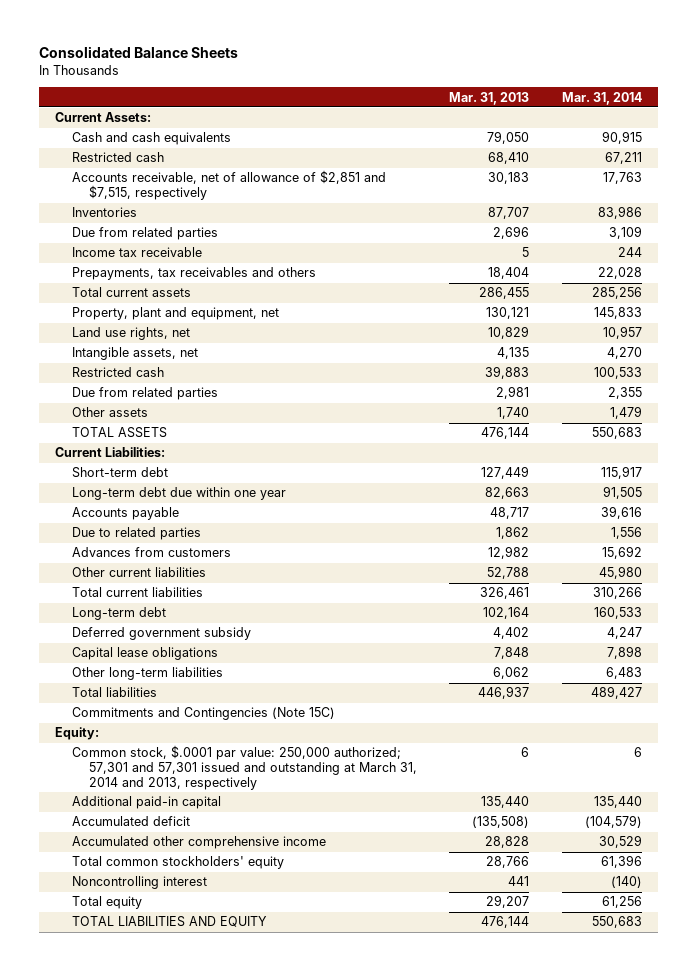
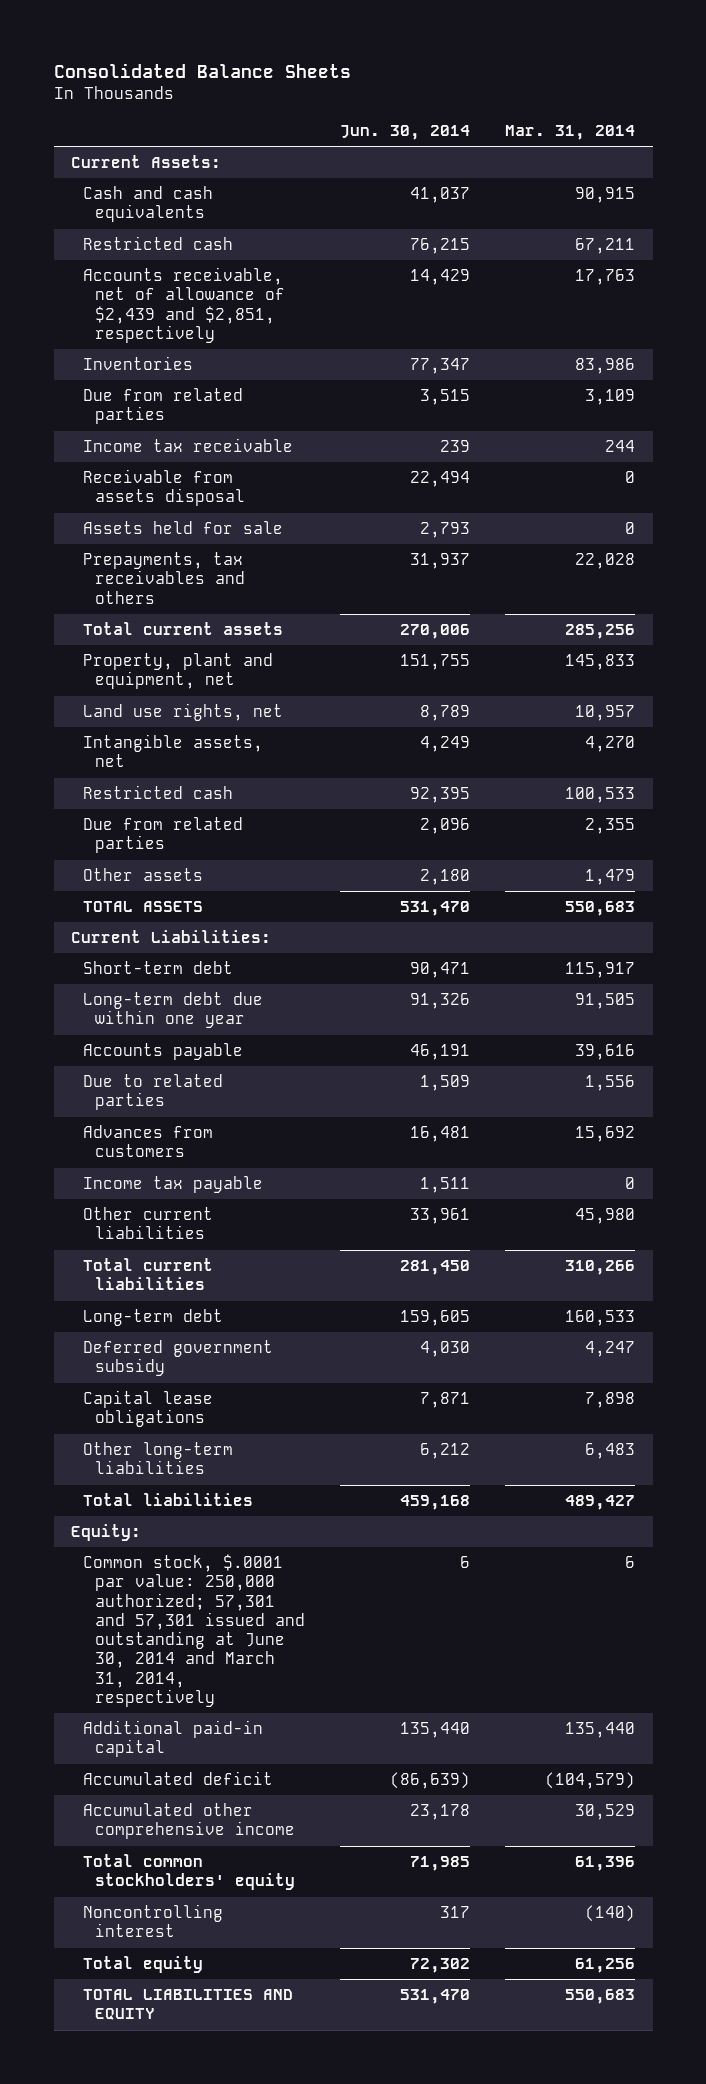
[449,91,530,105] Mar. 31, 2013 -> none
none -> [339,125,470,141] Jun. 30, 2014
[72,170,387,201] Accounts receivable, net of allowance of $2,851 and $7,515, respectively -> [82,267,285,343] Accounts receivable, net of allowance of $2,439 and $2,851, respectively
none -> [82,469,245,507] Receivable from assets disposal
none -> [82,521,283,535] Assets held for sale
none -> [82,1176,263,1194] Income tax payable
[72,707,336,721] Commitments and Contingencies (Note 15C) -> none
[72,745,417,791] Common stock, $.0001 par value: 250,000 authorized; 57,301 and 57,301 issued and outstanding at March 31, 2014 and 2013, respectively -> [82,1554,305,1707] Common stock, $.0001 par value: 250,000 authorized; 57,301 and 57,301 issued and outstanding at June 30, 2014 and March 31, 2014, respectively

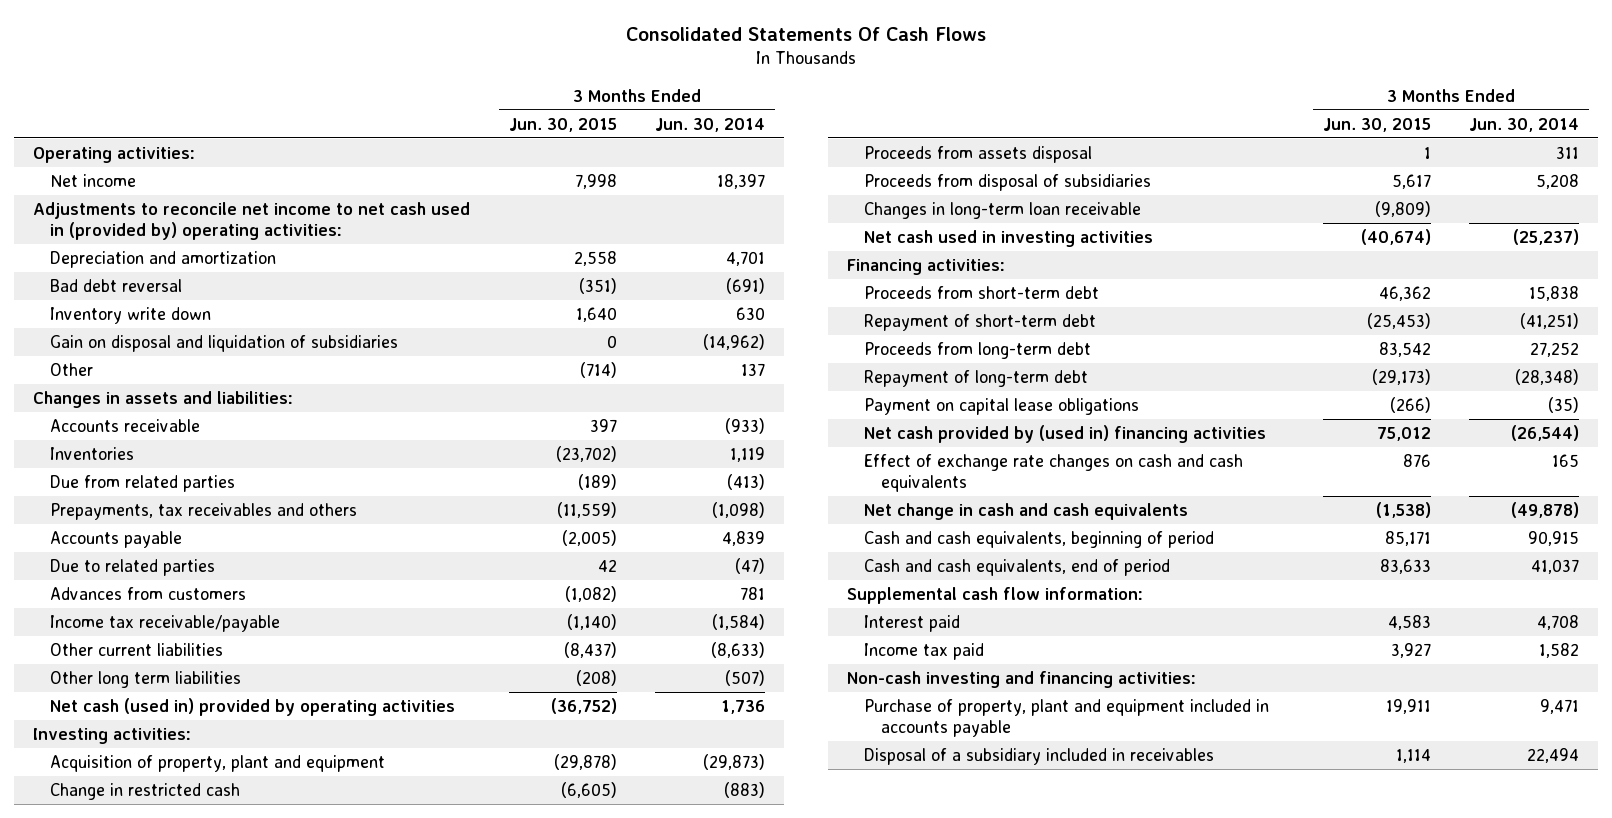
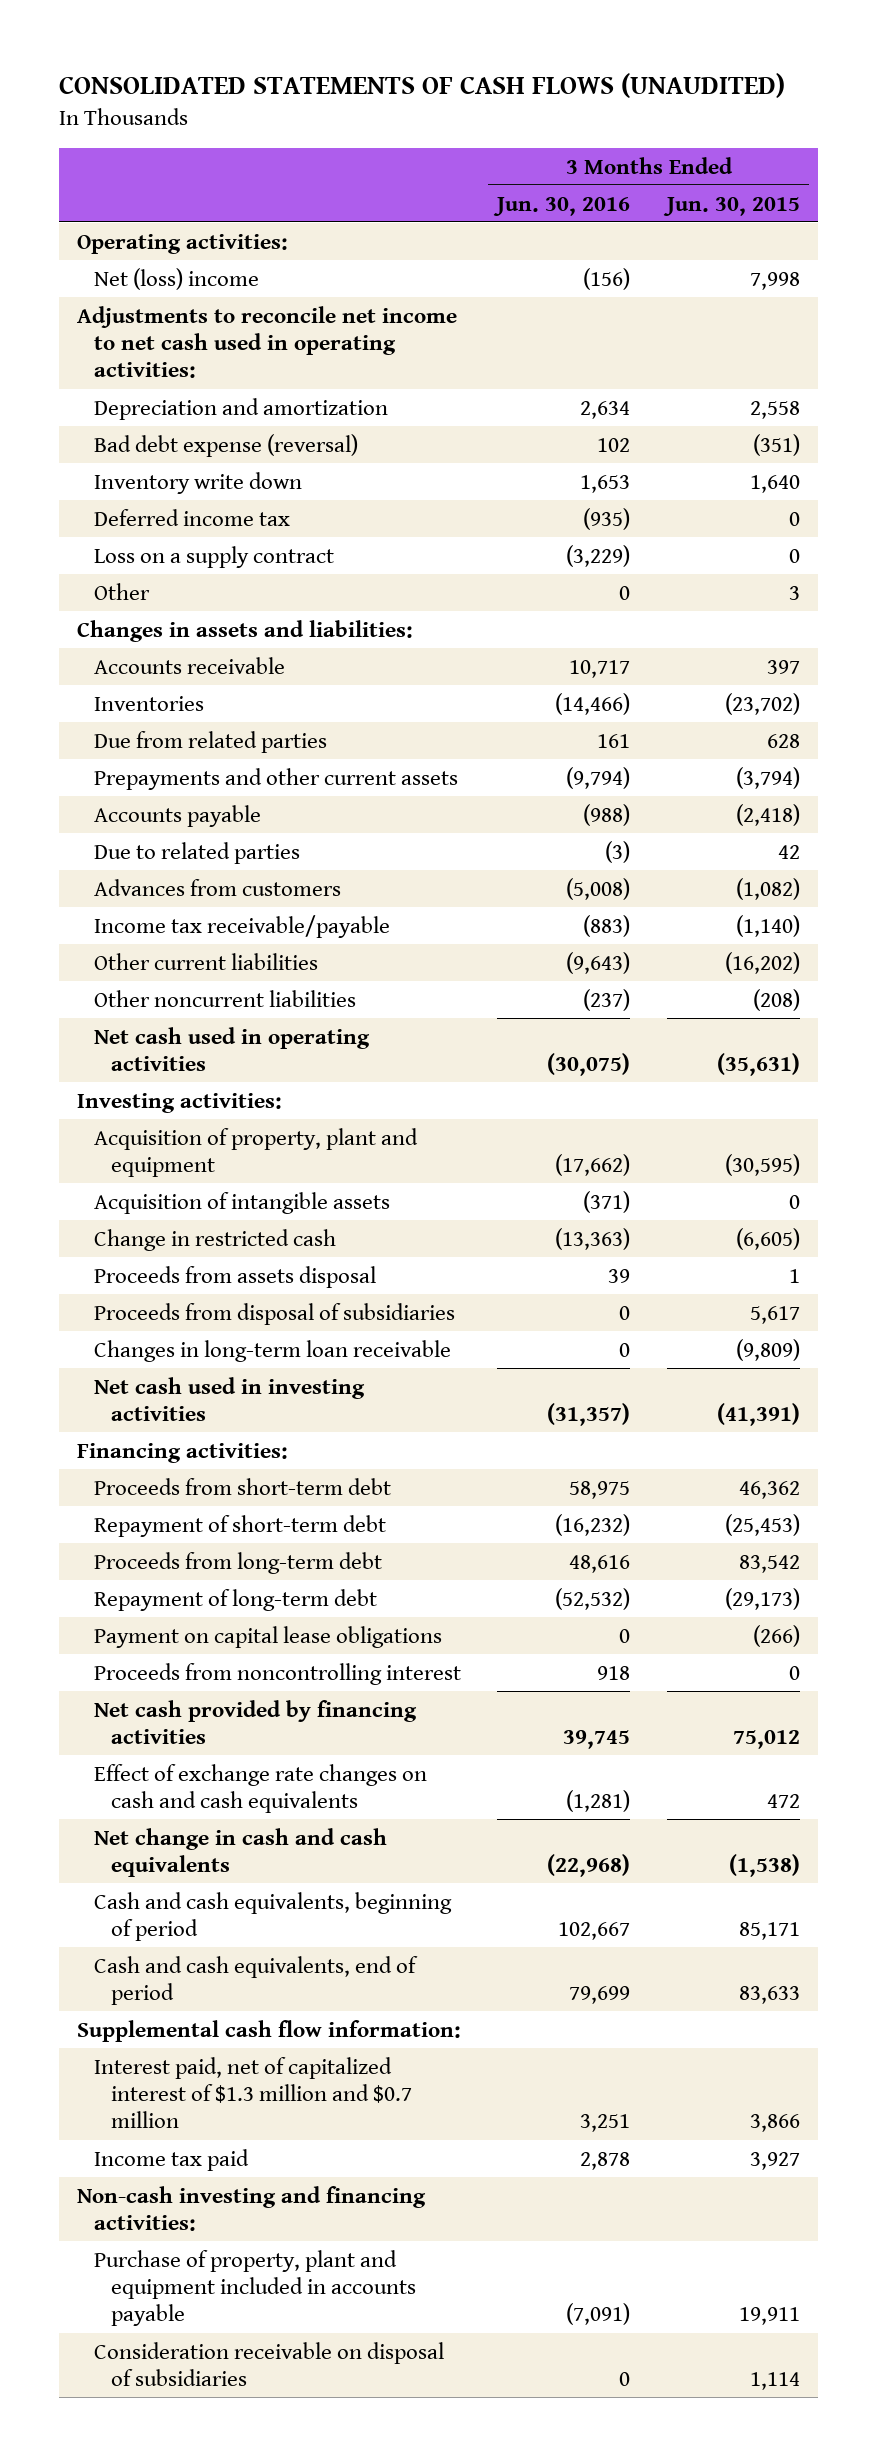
[626,26,987,41] Consolidated Statements Of Cash Flows -> [58,73,785,99] CONSOLIDATED STATEMENTS OF CASH FLOWS (UNAUDITED)
[655,117,766,132] Jun. 30, 2014 -> none
none -> [493,196,631,216] Jun. 30, 2016
[50,173,137,187] Net income -> [93,267,259,290] Net (loss) income
[33,201,471,241] Adjustments to reconcile net income to net cash used in (provided by) operating activities: -> [76,305,457,379] Adjustments to reconcile net income to net cash used in operating activities:
[50,278,183,292] Bad debt reversal -> [93,433,358,457] Bad debt expense (reversal)
[50,334,399,352] Gain on disposal and liquidation of subsidiaries -> none
none -> [93,508,290,526] Deferred income tax
none -> [93,545,334,568] Loss on a supply contract
[579,361,617,378] (714) -> [788,585,800,600] 3
[577,473,617,490] (189) -> [766,733,800,748] 628
[50,502,358,520] Prepayments, tax receivables and others -> [93,767,458,790] Prepayments and other current assets
[556,501,617,518] (11,559) -> [735,766,800,789] (3,794)
[561,529,617,546] (2,005) -> [735,803,800,826] (2,418)
[563,641,617,658] (8,437) -> [724,951,800,974] (16,202)
[50,670,242,688] Other long term liabilities -> [93,989,356,1007] Other noncurrent liabilities
[50,697,456,716] Net cash (used in) provided by operating activities -> [93,1026,370,1071] Net cash used in operating activities
[550,697,617,714] (36,752) -> [716,1052,800,1076] (35,631)
[553,753,617,770] (29,878) -> [724,1153,800,1176] (30,595)
none -> [93,1191,390,1214] Acquisition of intangible assets
[1360,228,1431,245] (40,674) -> [716,1402,800,1426] (41,391)
none -> [93,1662,461,1685] Proceeds from noncontrolling interest
[863,424,1266,443] Net cash provided by (used in) financing activities -> [93,1699,417,1744] Net cash provided by financing activities
[1402,453,1431,467] 876 -> [766,1793,800,1808] 472
[863,614,960,632] Interest paid -> none
none -> [93,2056,412,2129] Interest paid, net of capitalized interest of $1.3 million and $0.7 million
[863,747,1214,765] Disposal of a subsidiary included in receivables -> [93,2341,444,2386] Consideration receivable on disposal of subsidiaries

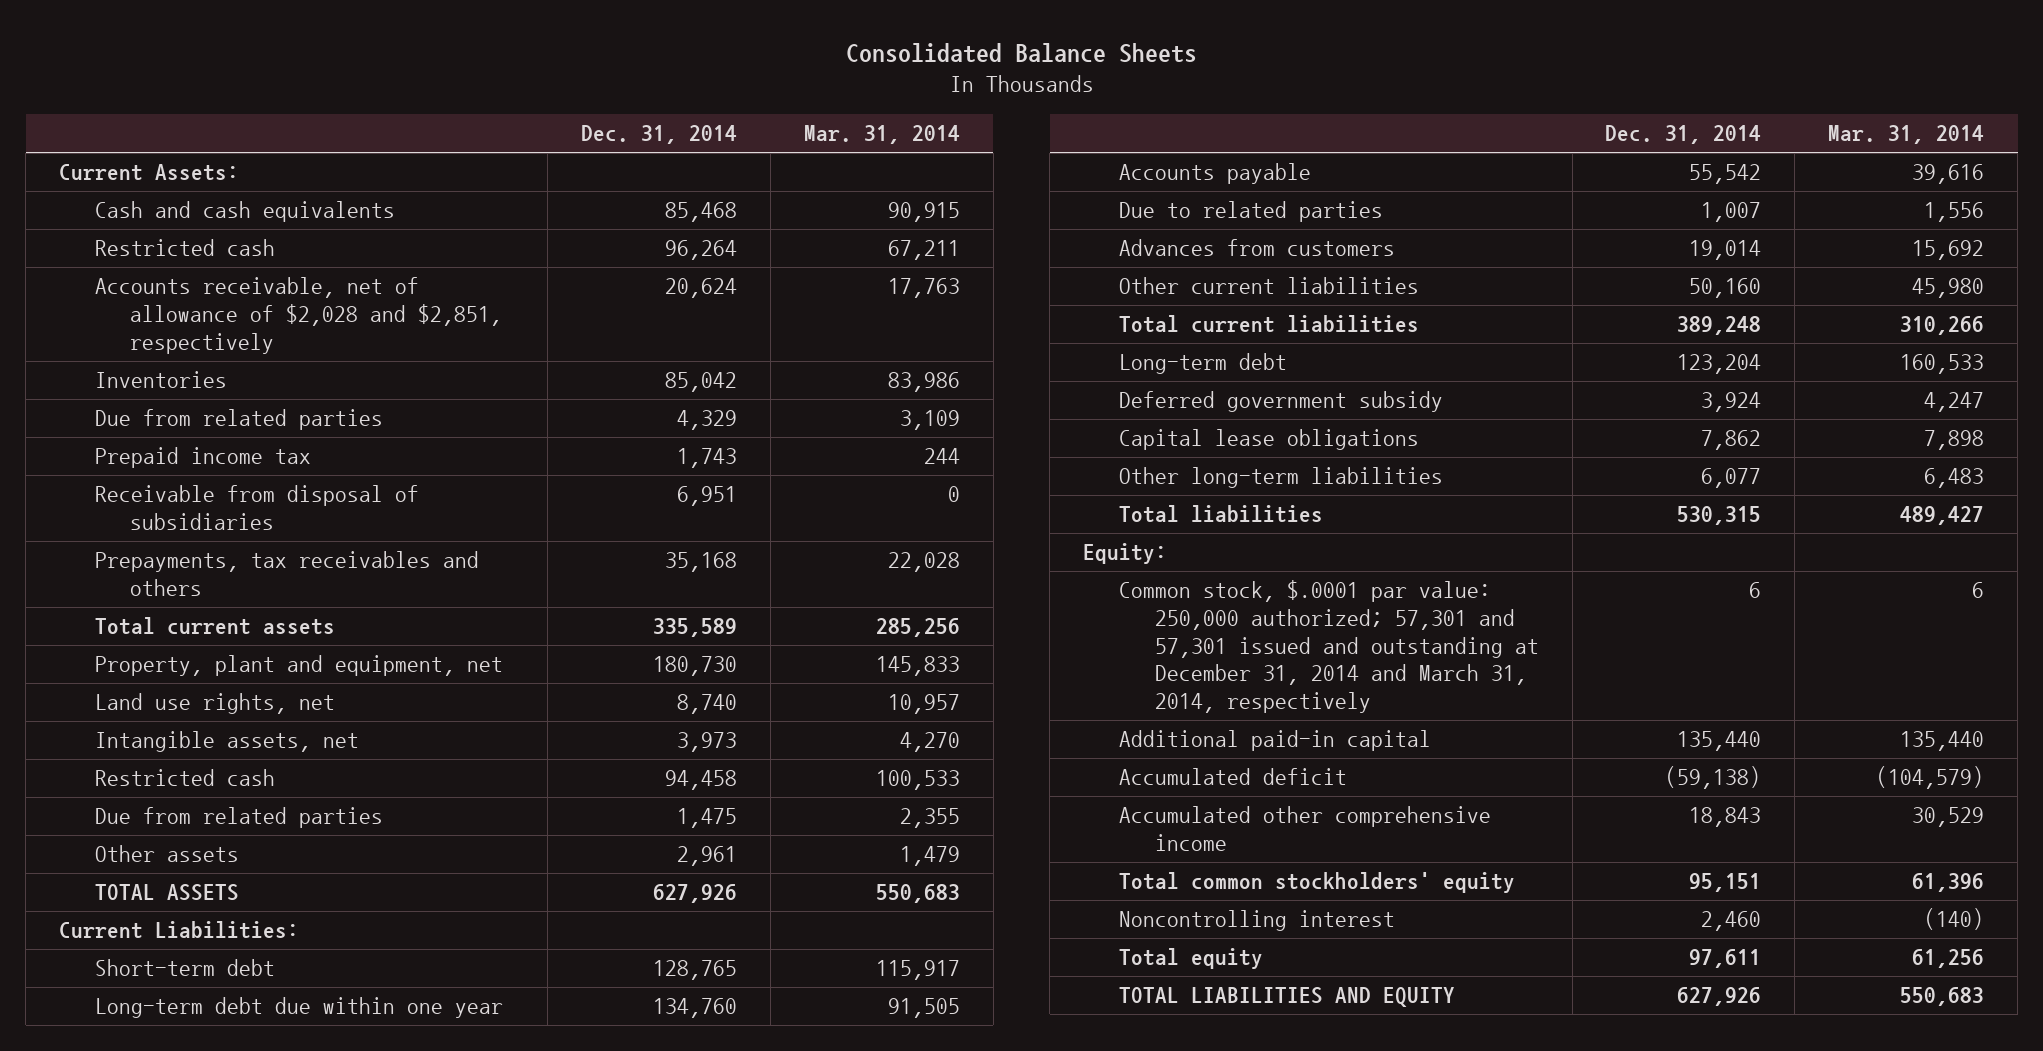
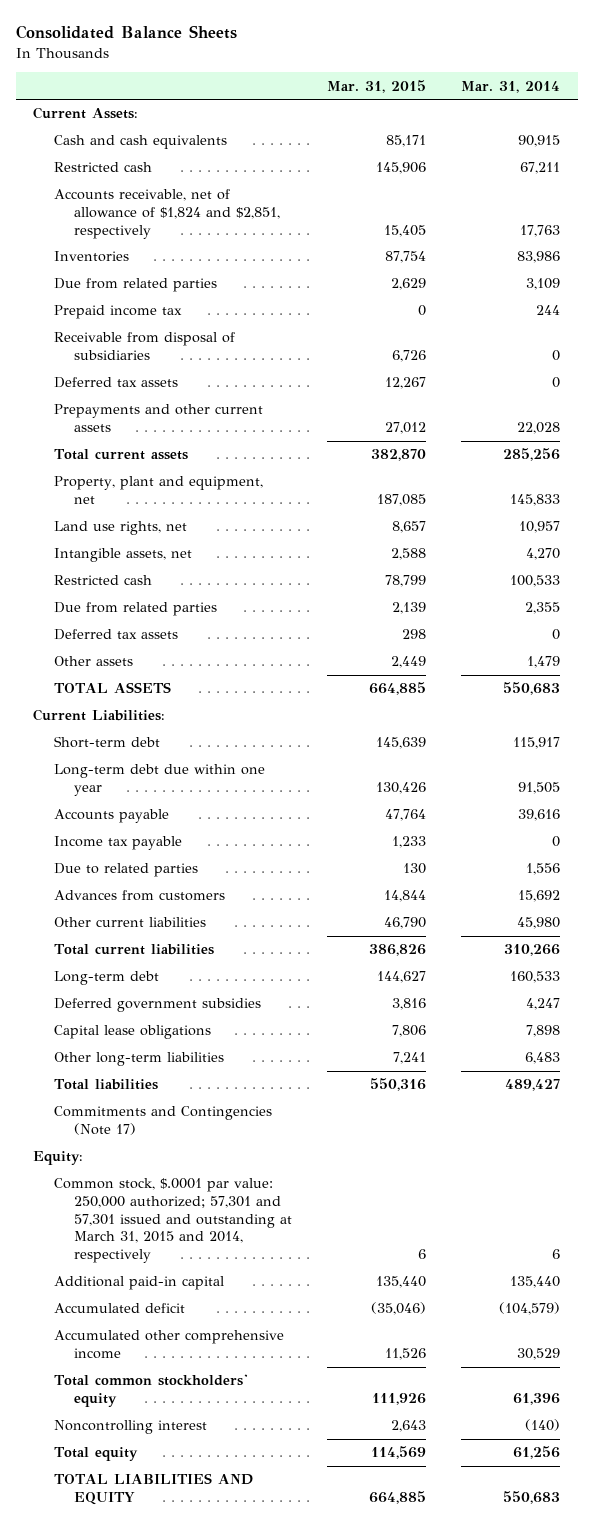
[581,125,738,145] Dec. 31, 2014 -> none
none -> [327,79,427,93] Mar. 31, 2015
[94,277,503,354] Accounts receivable, net of allowance of $2,028 and $2,851, respectively -> [53,189,281,239] Accounts receivable, net of allowance of $1,824 and $2,851, respectively
none -> [53,377,178,389] Deferred tax assets
[94,551,479,597] Prepayments, tax receivables and others -> [53,404,263,433] Prepayments and other current assets
none -> [53,629,178,641] Deferred tax assets
none -> [53,836,182,851] Income tax payable
[1118,391,1443,413] Deferred government subsidy -> [53,998,261,1013] Deferred government subsidies
none -> [53,1106,272,1136] Commitments and Contingencies (Note 17)
[1118,580,1539,714] Common stock, $.0001 par value: 250,000 authorized; 57,301 and 57,301 issued and outstanding at December 31, 2014 and March 31, 2014, respectively -> [53,1178,293,1264] Common stock, $.0001 par value: 250,000 authorized; 57,301 and 57,301 issued and outstanding at March 31, 2015 and 2014, respectively

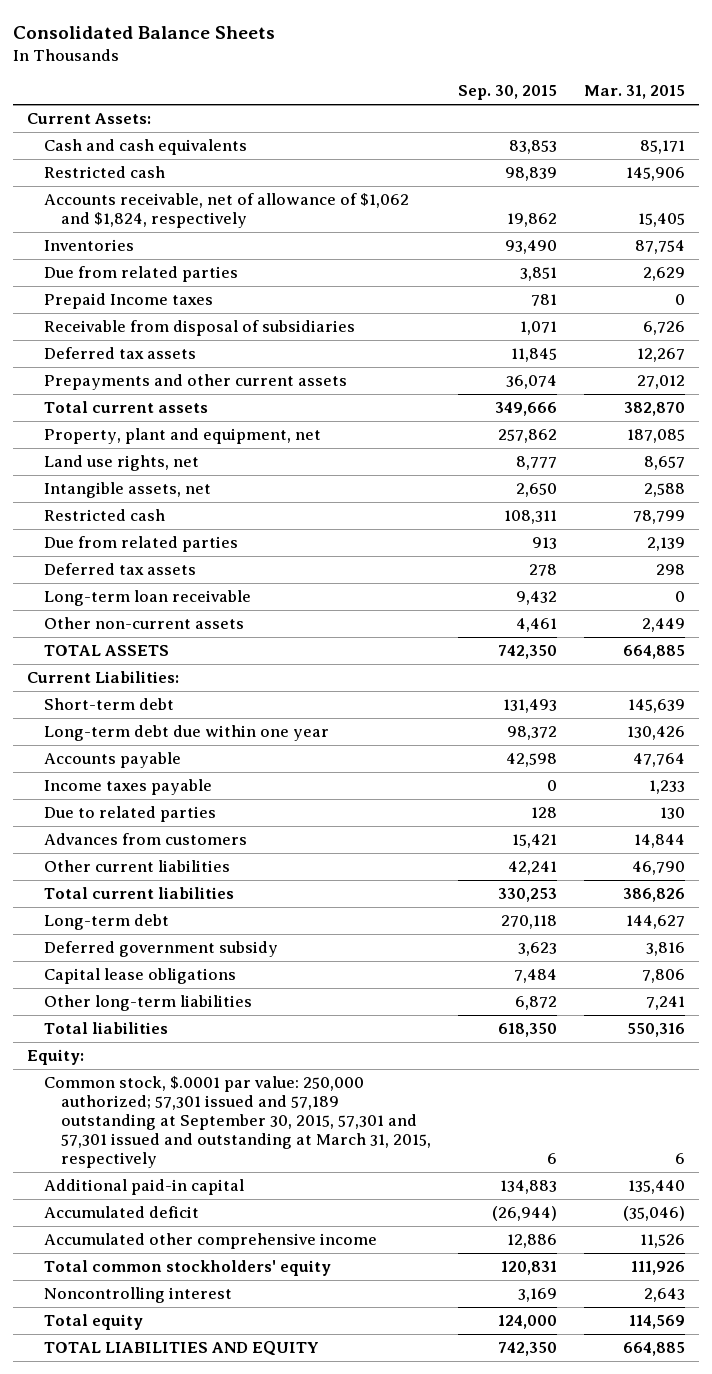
[461,80,561,93] Mar. 31, 2014 -> none
none -> [457,85,557,101] Sep. 30, 2015
[53,189,281,239] Accounts receivable, net of allowance of $1,824 and $2,851, respectively -> [43,193,409,229] Accounts receivable, net of allowance of $1,062 and $1,824, respectively
[53,305,182,320] Prepaid income tax -> [43,293,213,310] Prepaid Income taxes
none -> [43,590,251,607] Long-term loan receivable
[53,656,133,667] Other assets -> [43,617,244,630] Other non-current assets
[53,836,182,851] Income tax payable -> [43,779,212,796] Income taxes payable
[53,998,261,1013] Deferred government subsidies -> [43,941,278,958] Deferred government subsidy
[53,1106,272,1136] Commitments and Contingencies (Note 17) -> none
[53,1178,293,1264] Common stock, $.0001 par value: 250,000 authorized; 57,301 and 57,301 issued and outstanding at March 31, 2015 and 2014, respectively -> [43,1076,431,1169] Common stock, $.0001 par value: 250,000 authorized; 57,301 issued and 57,189 outstanding at September 30, 2015, 57,301 and 57,301 issued and outstanding at March 31, 2015, respectively

